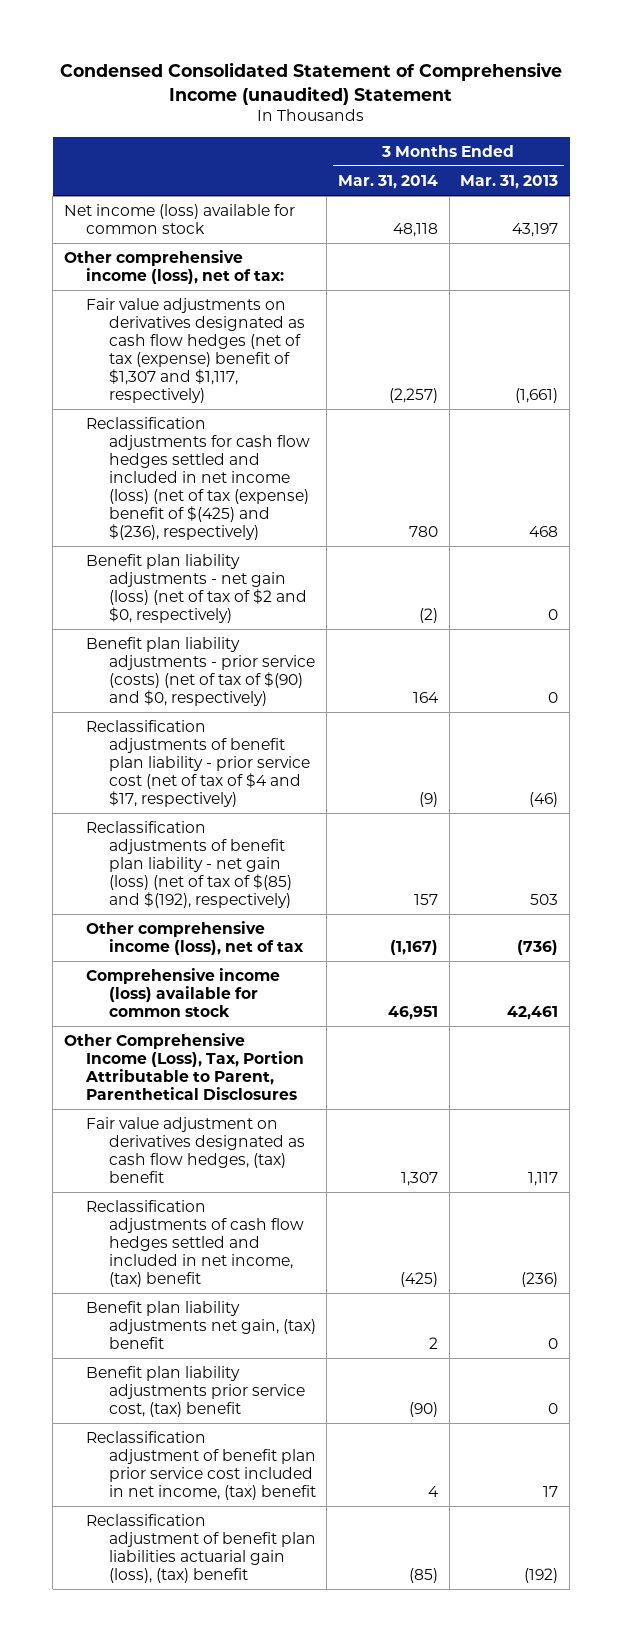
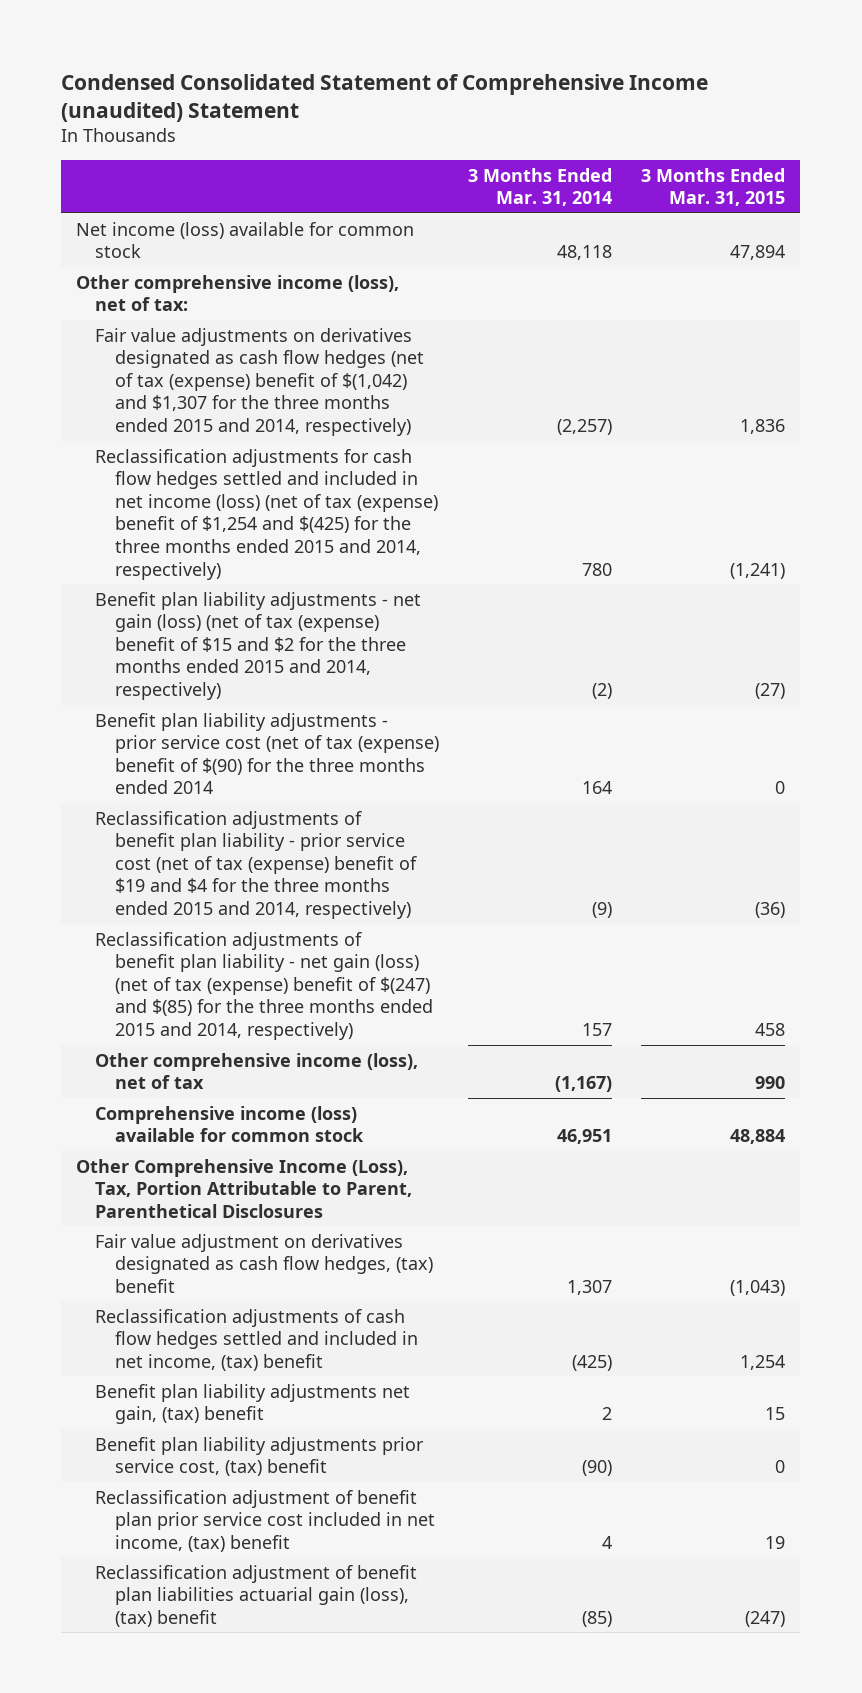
[460,174,559,189] Mar. 31, 2013 -> none
none -> [641,167,786,207] 3 Months Ended Mar. 31, 2015
[86,297,305,403] Fair value adjustments on derivatives designated as cash flow hedges (net of tax (expense) benefit of $1,307 and $1,117, respectively) -> [95,327,424,436] Fair value adjustments on derivatives designated as cash flow hedges (net of tax (expense) benefit of $(1,042) and $1,307 for the three months ended 2015 and 2014, respectively)
[86,416,310,540] Reclassification adjustments for cash flow hedges settled and included in net income (loss) (net of tax (expense) benefit of $(425) and $(236), respectively) -> [95,448,438,580] Reclassification adjustments for cash flow hedges settled and included in net income (loss) (net of tax (expense) benefit of $1,254 and $(425) for the three months ended 2015 and 2014, respectively)
[86,553,307,623] Benefit plan liability adjustments - net gain (loss) (net of tax of $2 and $0, respectively) -> [95,591,422,700] Benefit plan liability adjustments - net gain (loss) (net of tax (expense) benefit of $15 and $2 for the three months ended 2015 and 2014, respectively)
[86,636,315,706] Benefit plan liability adjustments - prior service (costs) (net of tax of $(90) and $0, respectively) -> [95,712,439,795] Benefit plan liability adjustments - prior service cost (net of tax (expense) benefit of $(90) for the three months ended 2014
[86,719,310,807] Reclassification adjustments of benefit plan liability - prior service cost (net of tax of $4 and $17, respectively) -> [95,810,417,919] Reclassification adjustments of benefit plan liability - prior service cost (net of tax (expense) benefit of $19 and $4 for the three months ended 2015 and 2014, respectively)
[86,820,292,908] Reclassification adjustments of benefit plan liability - net gain (loss) (net of tax of $(85) and $(192), respectively) -> [95,931,433,1040] Reclassification adjustments of benefit plan liability - net gain (loss) (net of tax (expense) benefit of $(247) and $(85) for the three months ended 2015 and 2014, respectively)

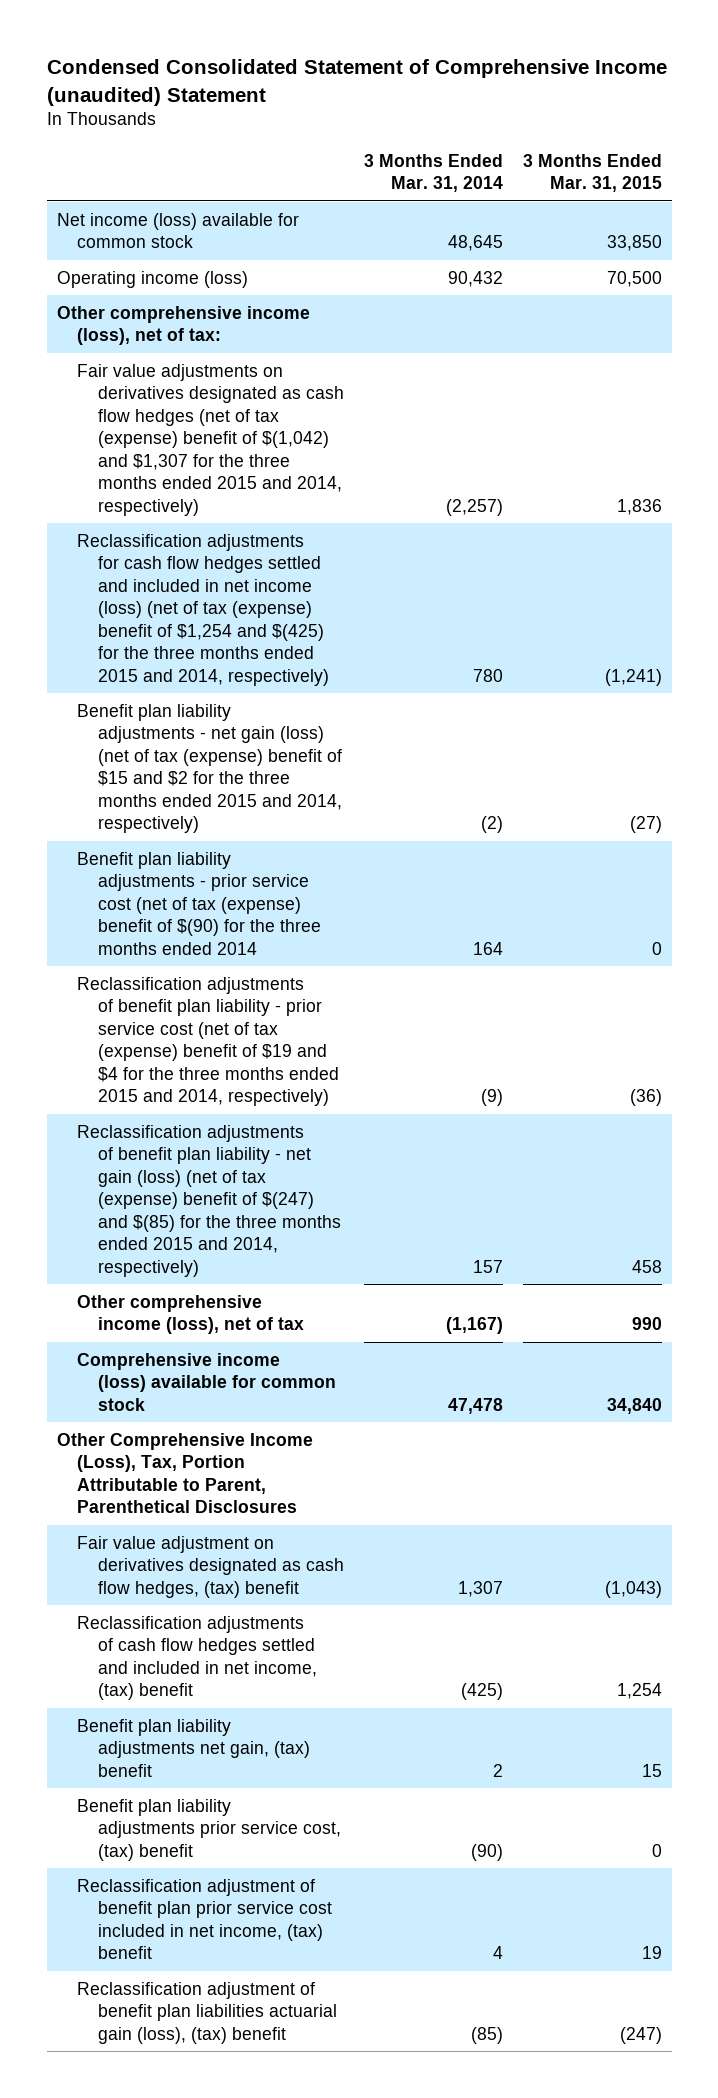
[557,245,613,261] 48,118 -> [447,235,503,252] 48,645
[730,245,786,261] 47,894 -> [606,235,662,252] 33,850
none -> [56,270,248,288] Operating income (loss)
[557,1129,613,1145] 46,951 -> [447,1397,503,1414] 47,478
[730,1129,786,1145] 48,884 -> [606,1397,662,1414] 34,840

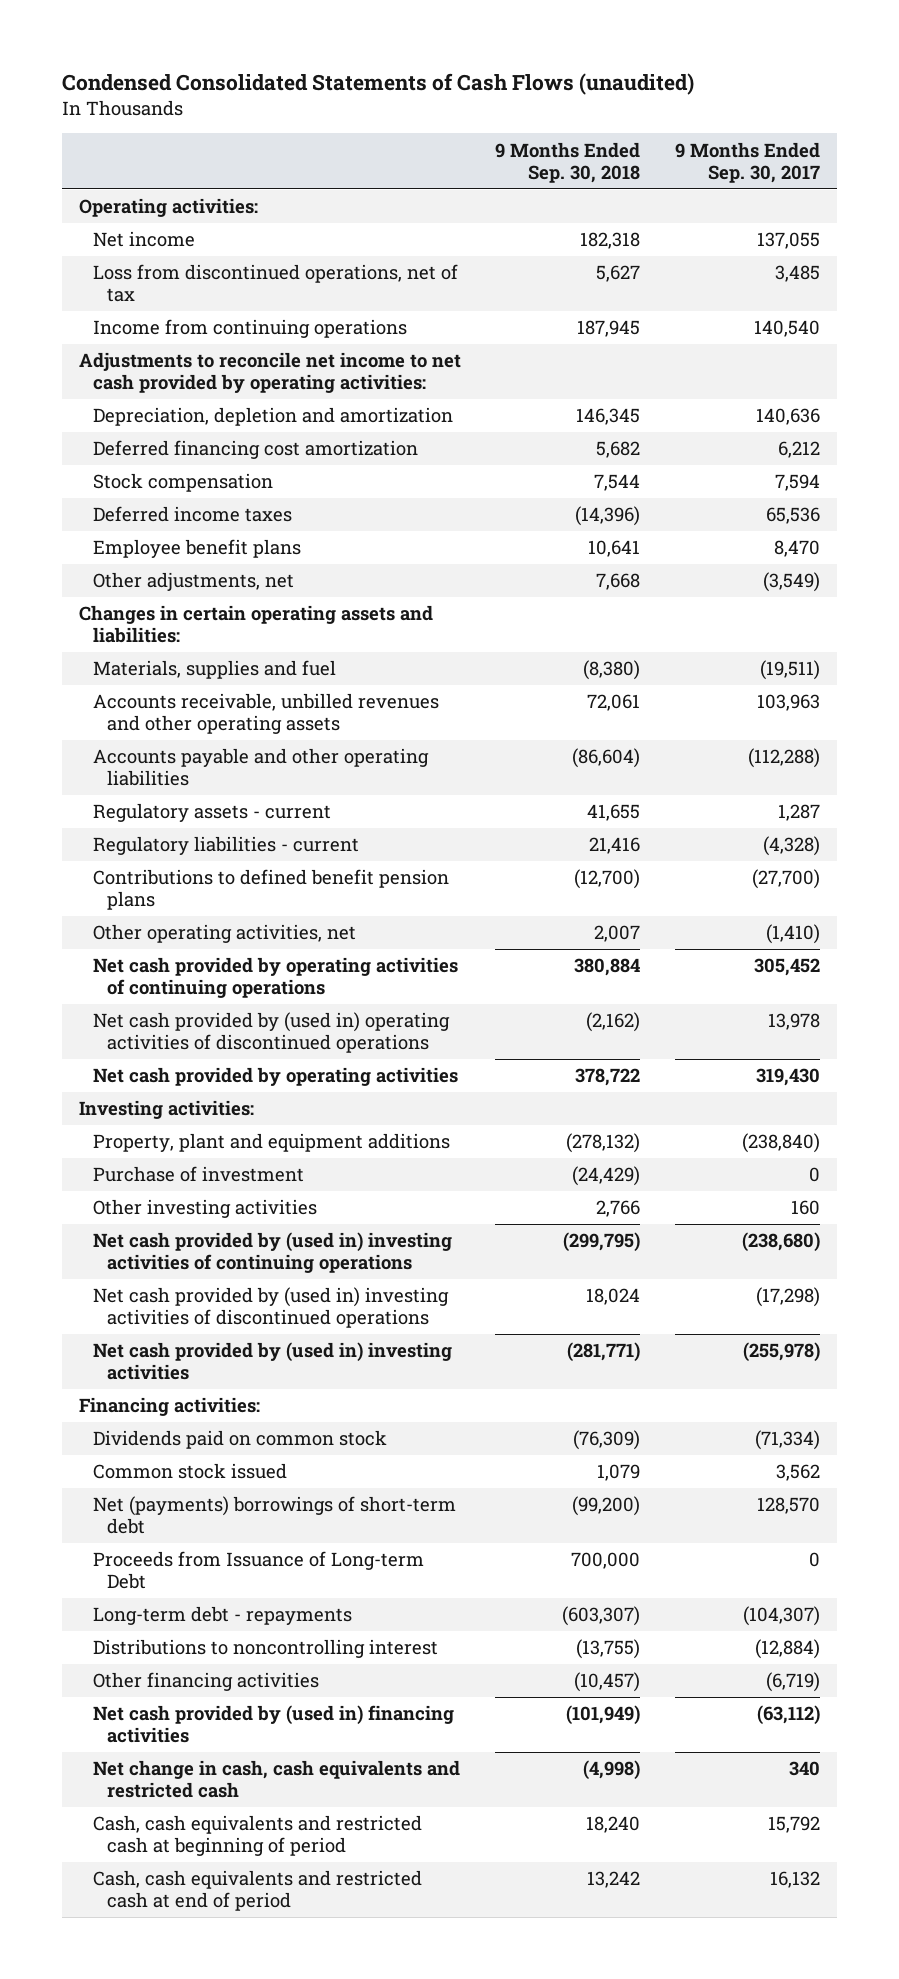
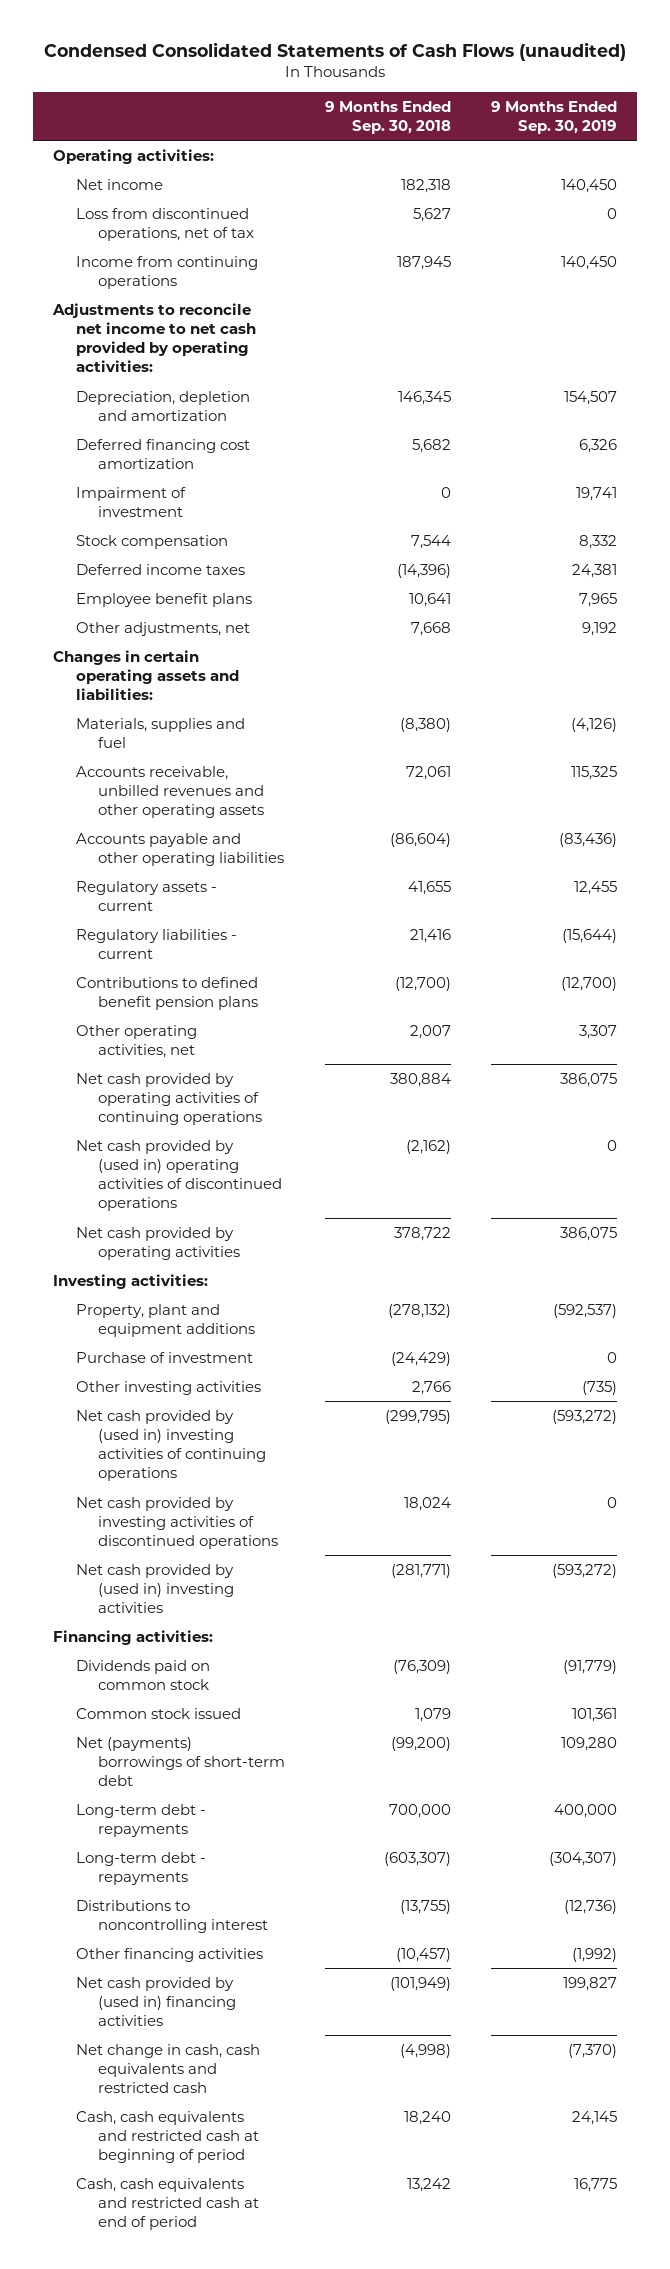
[674,141,820,183] 9 Months Ended Sep. 30, 2017 -> none
none -> [490,101,617,135] 9 Months Ended Sep. 30, 2019
none -> [75,486,186,517] Impairment of investment
[93,1287,450,1329] Net cash provided by (used in) investing activities of discontinued operations -> [75,1496,278,1550] Net cash provided by investing activities of discontinued operations
[93,1551,425,1590] Proceeds from Issuance of Long-term Debt -> [75,1803,206,1837] Long-term debt - repayments

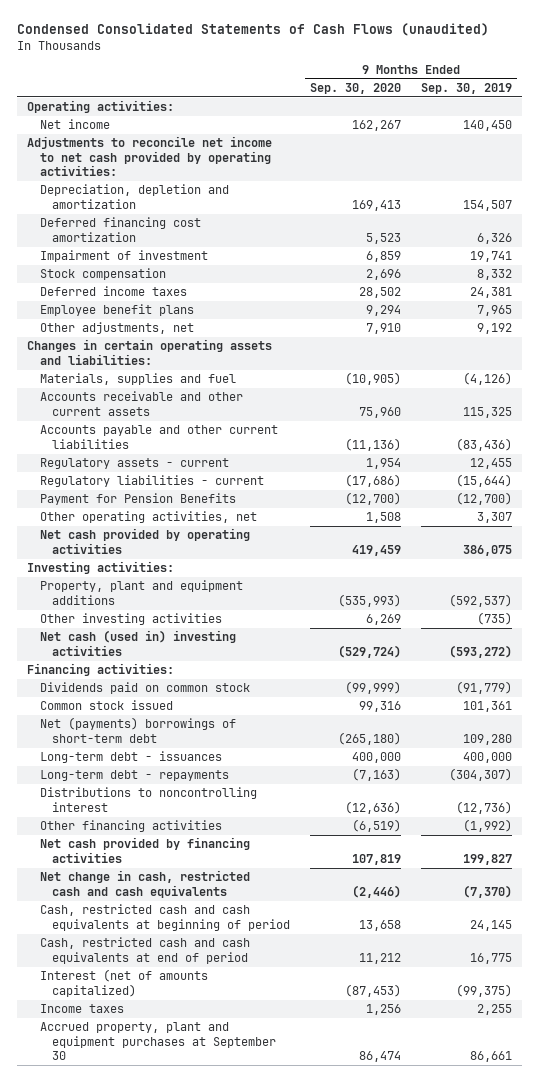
[324,101,451,135] 9 Months Ended Sep. 30, 2018 -> none
none -> [310,83,402,95] Sep. 30, 2020
[75,207,254,241] Loss from discontinued operations, net of tax -> none
[75,255,258,289] Income from continuing operations -> none
[75,765,264,819] Accounts receivable, unbilled revenues and other operating assets -> [39,391,243,416] Accounts receivable and other current assets
[75,832,284,866] Accounts payable and other operating liabilities -> [39,425,278,449] Accounts payable and other current liabilities
[75,976,258,1010] Contributions to defined benefit pension plans -> [39,493,236,506] Payment for Pension Benefits
[75,1072,262,1126] Net cash provided by operating activities of continuing operations -> none
[75,1139,282,1212] Net cash provided by (used in) operating activities of discontinued operations -> none
[75,1351,253,1363] Purchase of investment -> none
[75,1409,266,1482] Net cash provided by (used in) investing activities of continuing operations -> none
[75,1496,278,1550] Net cash provided by investing activities of discontinued operations -> none
[75,1563,234,1614] Net cash provided by (used in) investing activities -> [39,630,236,656] Net cash (used in) investing activities
[75,1803,206,1837] Long-term debt - repayments -> [39,751,222,764] Long-term debt - issuances
[75,1976,236,2027] Net cash provided by (used in) financing activities -> [39,837,250,863] Net cash provided by financing activities
[75,2043,260,2094] Net change in cash, cash equivalents and restricted cash -> [39,870,250,898] Net change in cash, restricted cash and cash equivalents
[75,2110,259,2164] Cash, cash equivalents and restricted cash at beginning of period -> [39,904,291,931] Cash, restricted cash and cash equivalents at beginning of period
[75,2177,259,2231] Cash, cash equivalents and restricted cash at end of period -> [39,937,250,964] Cash, restricted cash and cash equivalents at end of period
none -> [39,969,208,997] Interest (net of amounts capitalized)
none -> [39,1004,124,1014] Income taxes
none -> [39,1022,277,1061] Accrued property, plant and equipment purchases at September 30

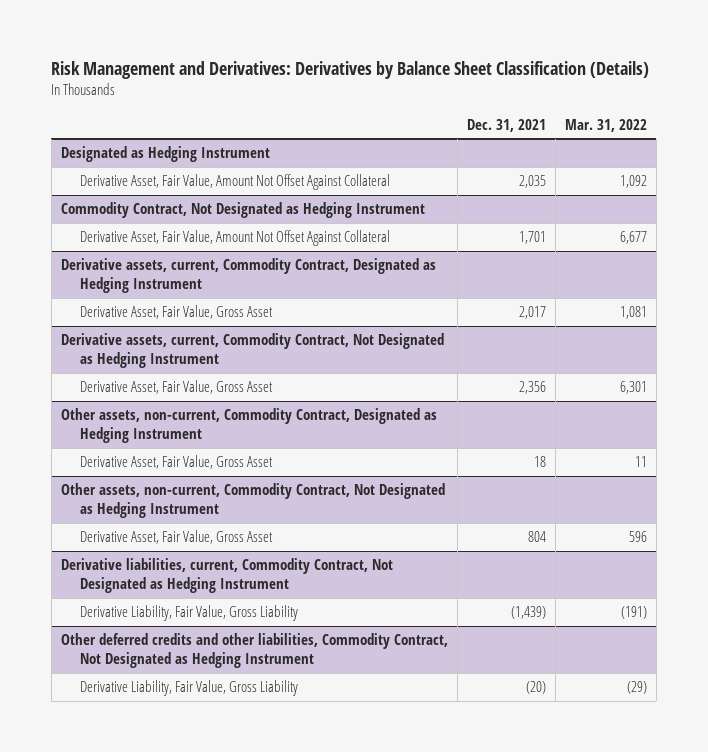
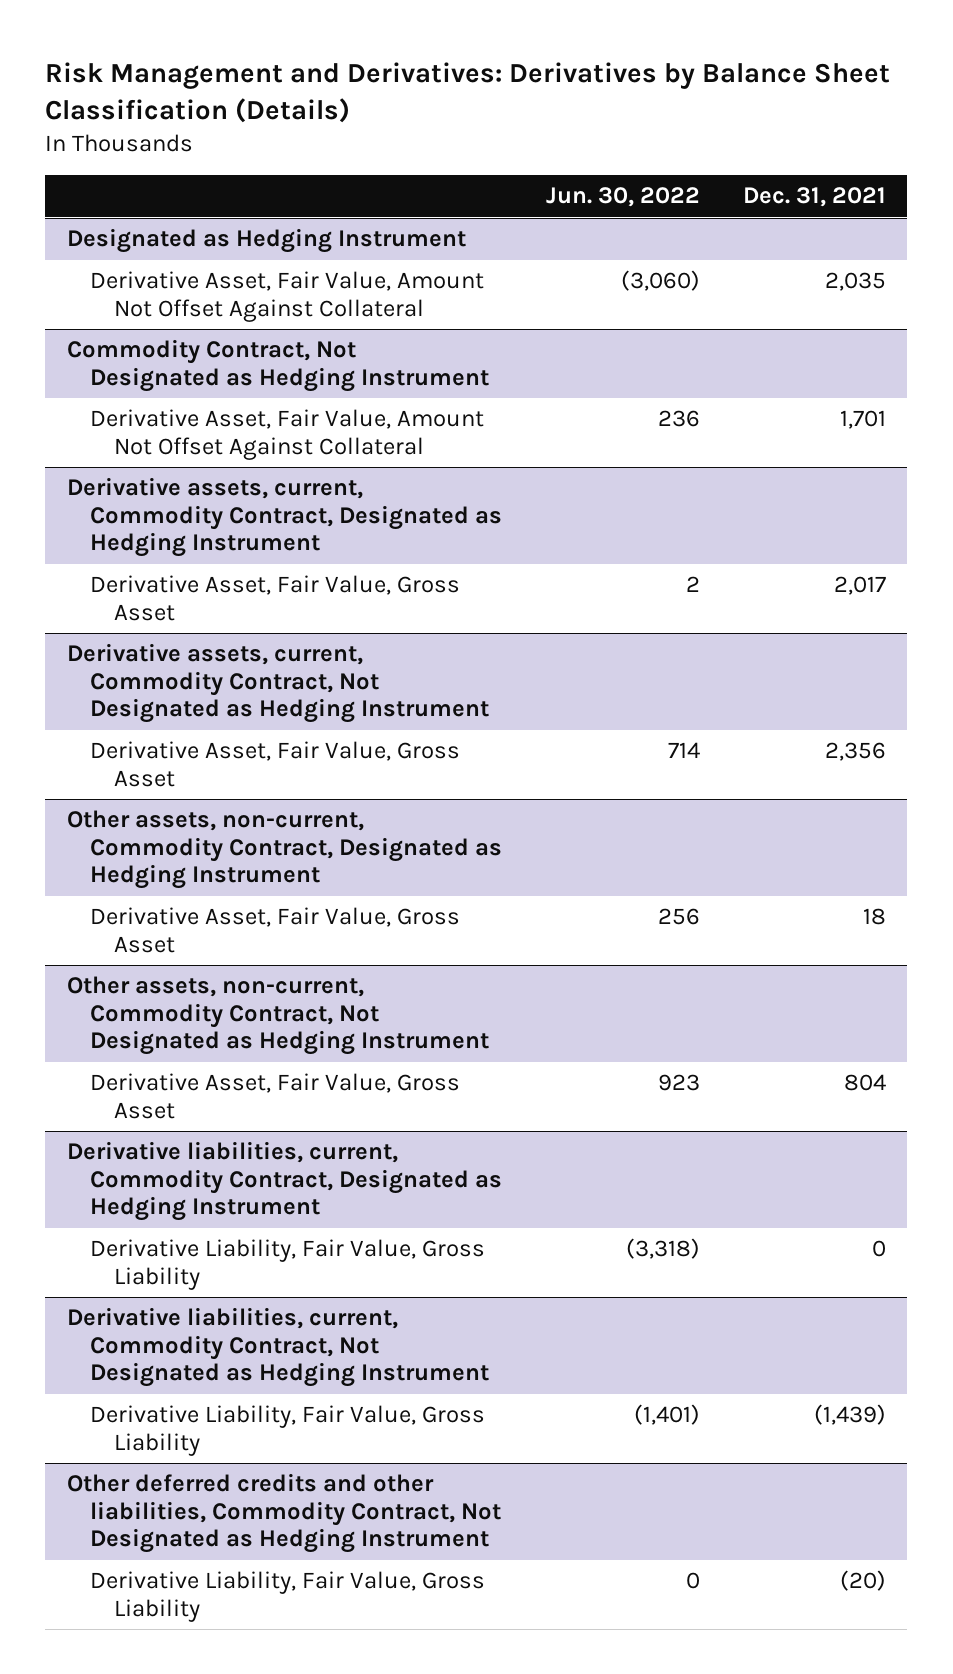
[564,118,647,132] Mar. 31, 2022 -> none
none -> [545,187,700,208] Jun. 30, 2022
none -> [66,1141,503,1222] Derivative liabilities, current, Commodity Contract, Designated as Hedging Instrument
none -> [90,1239,486,1290] Derivative Liability, Fair Value, Gross Liability

